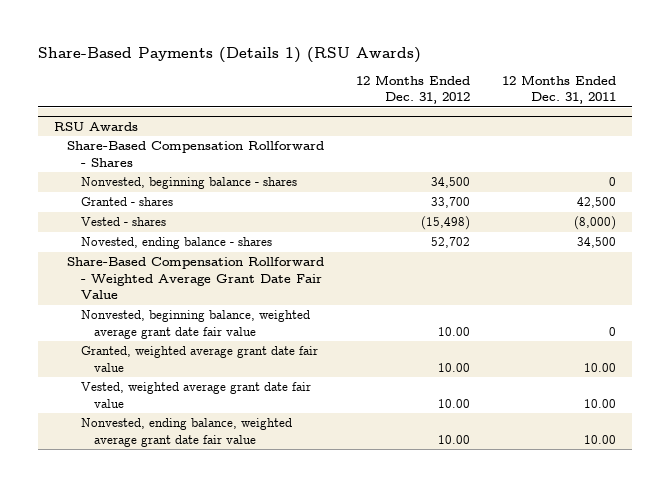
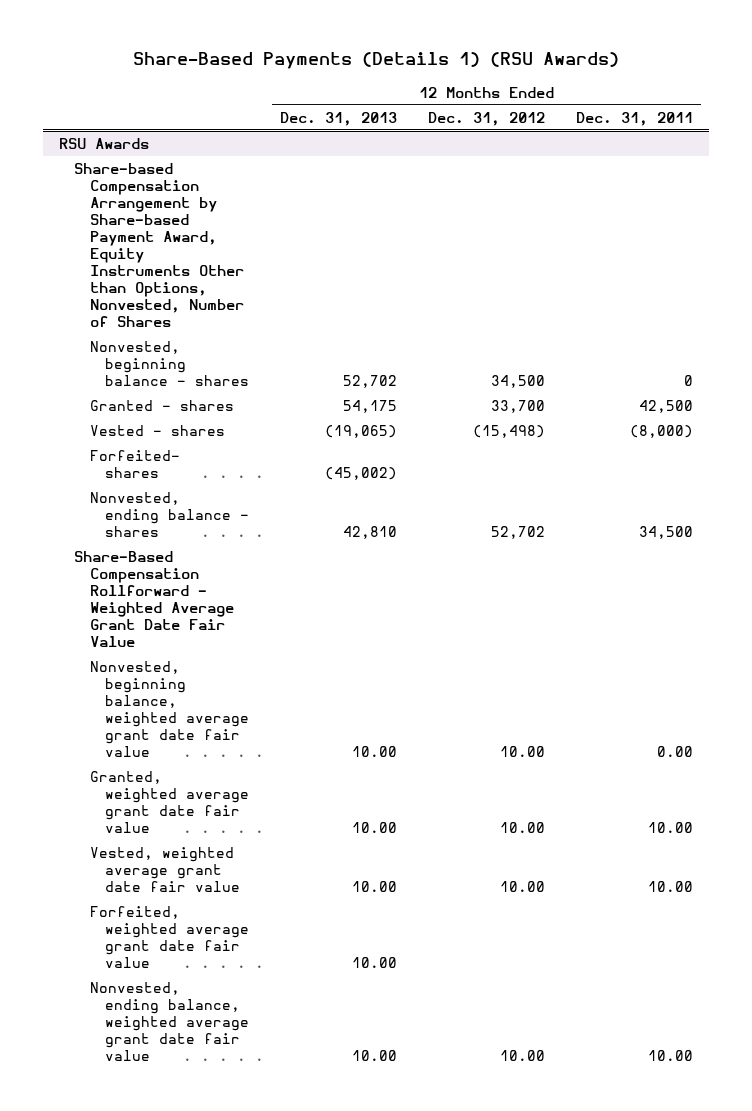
none -> [279,111,397,126] Dec. 31, 2013
[67,141,325,167] Share-Based Compensation Rollforward - Shares -> [74,162,244,327] Share-based Compensation Arrangement by Share-based Payment Award, Equity Instruments Other than Options, Nonvested, Number of Shares
none -> [89,449,180,478] Forfeited- shares
[80,237,272,250] Novested, ending balance - shares -> [89,491,249,537] Nonvested, ending balance - shares
[609,326,617,336] 0 -> [657,745,694,757] 0.00
none -> [89,905,249,968] Forfeited, weighted average grant date fair value

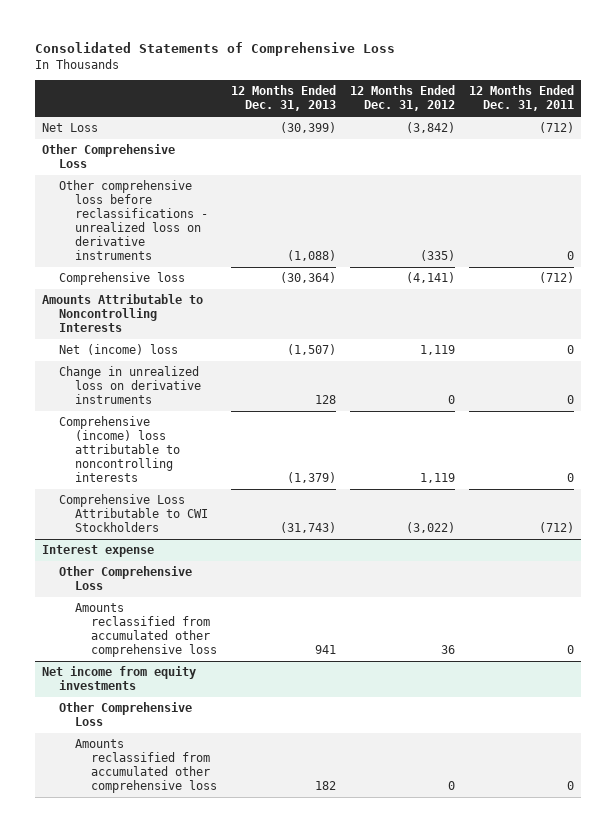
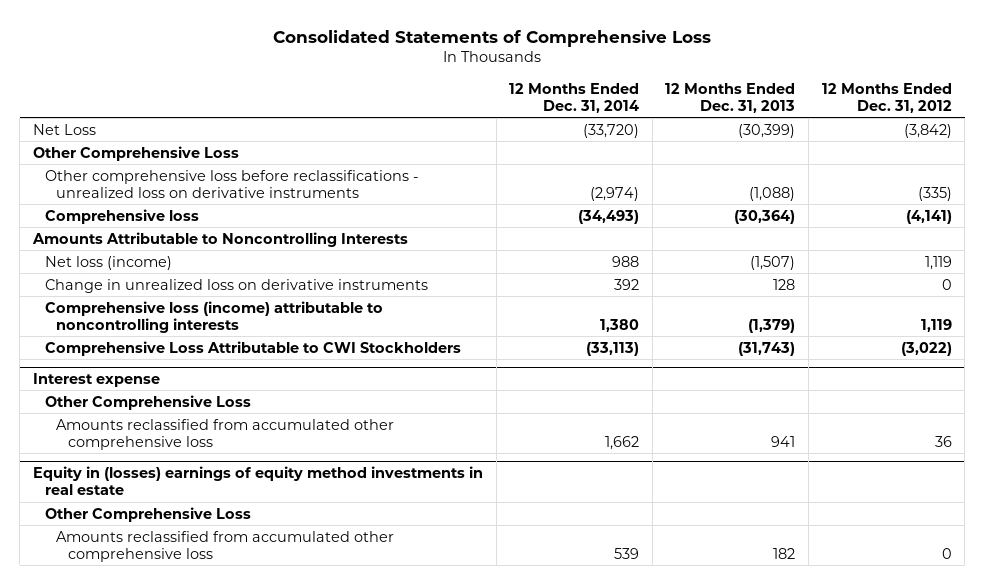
[469,85,575,112] 12 Months Ended Dec. 31, 2011 -> none
none -> [509,82,640,113] 12 Months Ended Dec. 31, 2014
[58,344,178,356] Net (income) loss -> [44,255,172,270] Net loss (income)
[58,416,181,483] Comprehensive (income) loss attributable to noncontrolling interests -> [44,300,383,333] Comprehensive loss (income) attributable to noncontrolling interests
[42,666,197,691] Net income from equity investments -> none
none -> [33,466,484,496] Equity in (losses) earnings of equity method investments in real estate

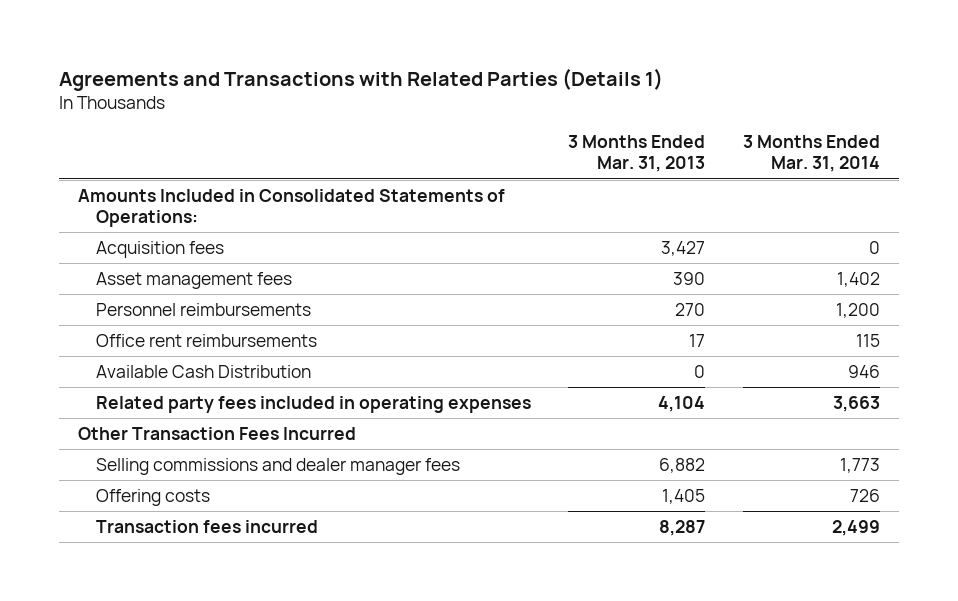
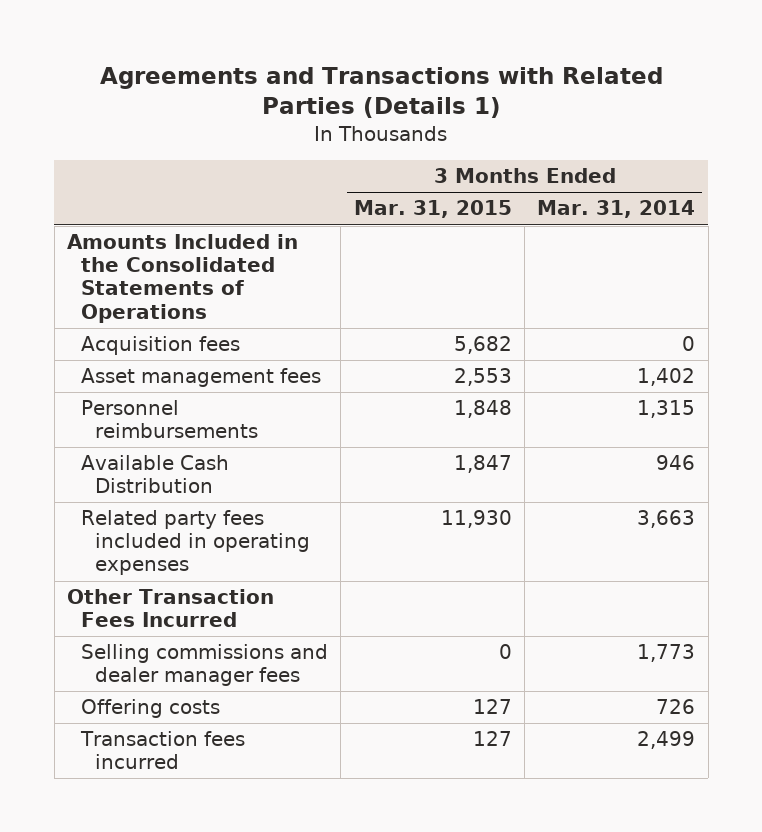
[568,134,706,173] 3 Months Ended Mar. 31, 2013 -> none
none -> [353,200,512,219] Mar. 31, 2015
[77,188,505,228] Amounts Included in Consolidated Statements of Operations: -> [67,234,299,323] Amounts Included in the Consolidated Statements of Operations
[95,333,317,347] Office rent reimbursements -> none
[836,302,881,318] 1,200 -> [637,400,696,419] 1,315

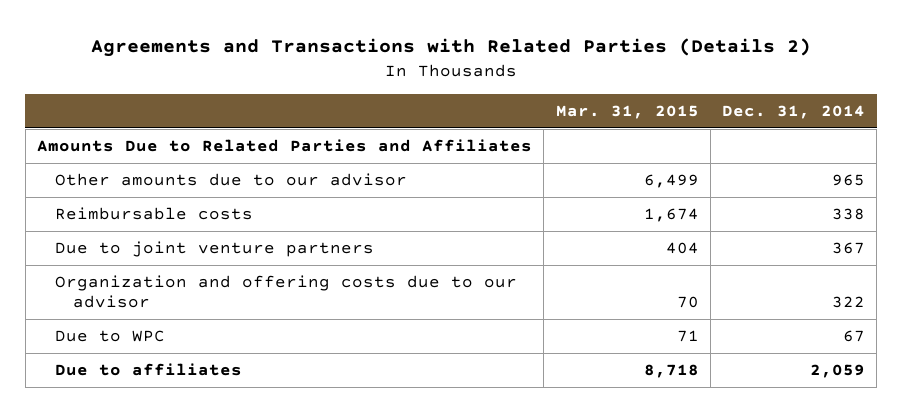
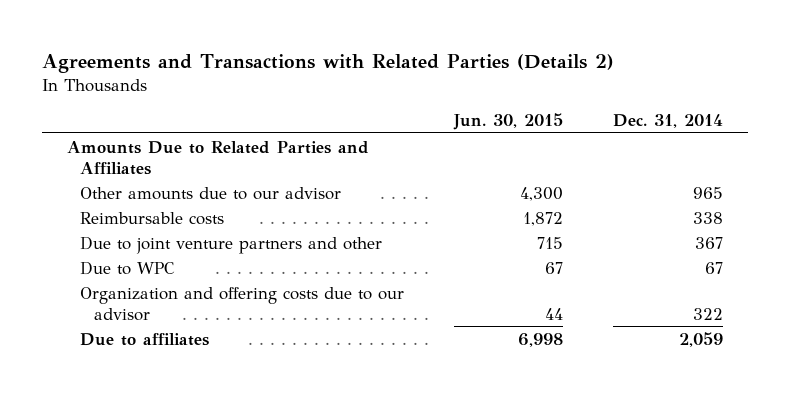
[555,104,699,119] Mar. 31, 2015 -> none
none -> [453,113,564,131] Jun. 30, 2015
[54,241,374,258] Due to joint venture partners -> [80,235,383,254] Due to joint venture partners and other
[54,275,517,309] Organization and offering costs due to our advisor -> [80,286,405,321] Organization and offering costs due to our advisor

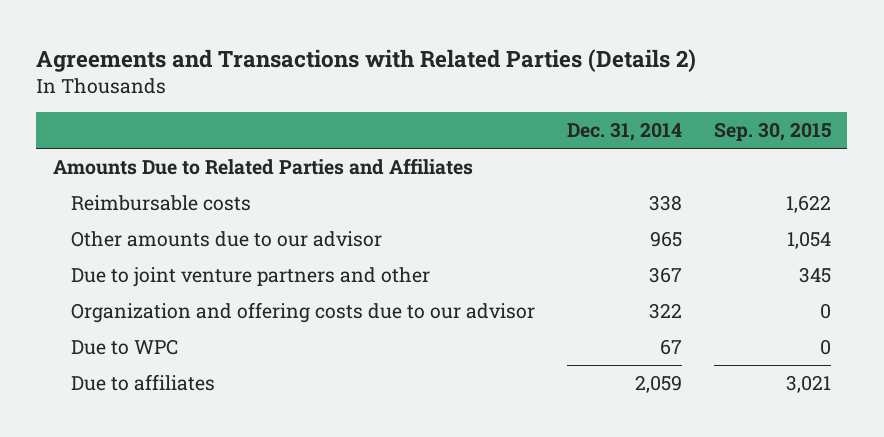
[453,113,564,131] Jun. 30, 2015 -> none
none -> [713,122,831,142] Sep. 30, 2015
[80,186,342,200] Other amounts due to our advisor -> [70,230,382,247] Other amounts due to our advisor
[80,260,176,275] Due to WPC -> [70,338,178,355] Due to WPC

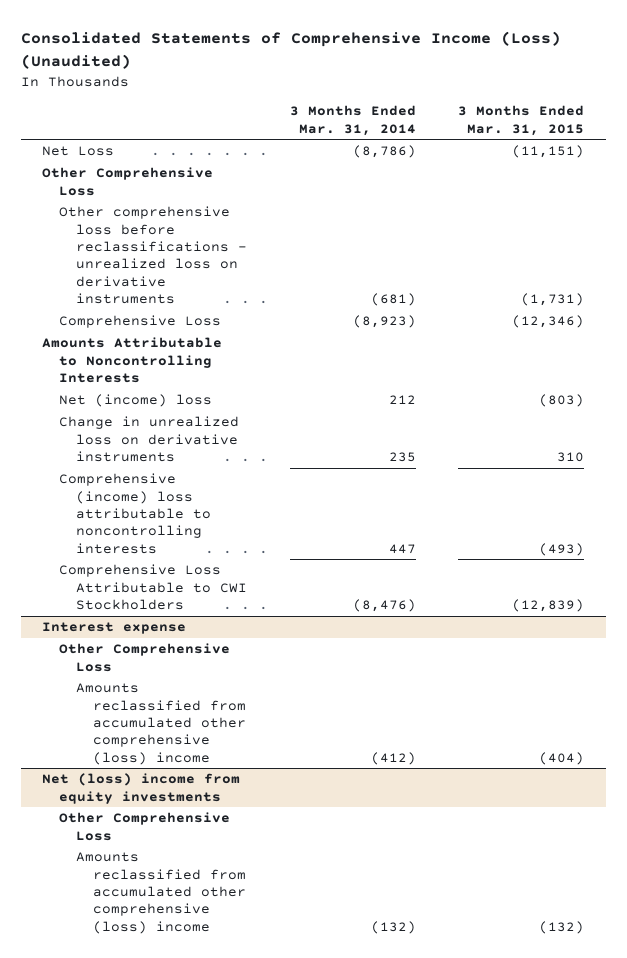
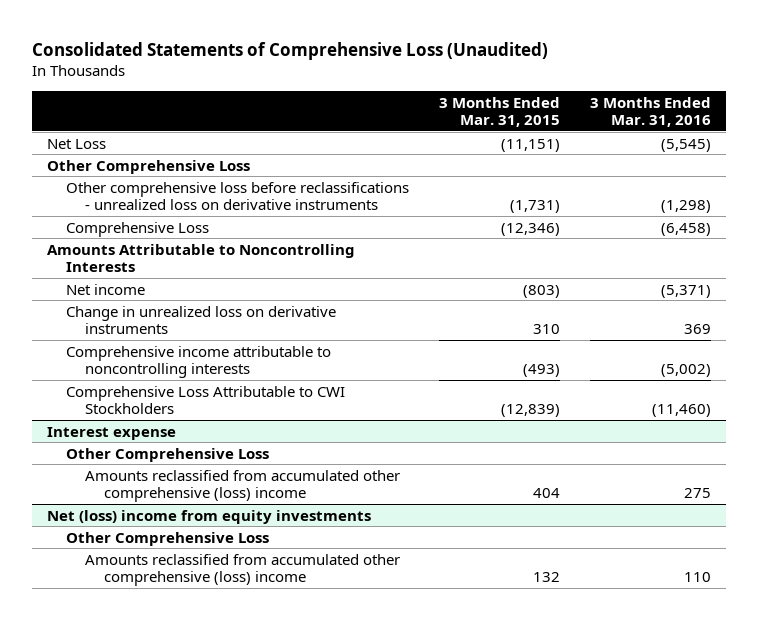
[20,31,561,69] Consolidated Statements of Comprehensive Income (Loss) (Unaudited) -> [32,41,549,60] Consolidated Statements of Comprehensive Loss (Unaudited)
[289,105,416,136] 3 Months Ended Mar. 31, 2014 -> none
none -> [589,96,711,127] 3 Months Ended Mar. 31, 2016
[59,394,213,408] Net (income) loss -> [66,283,146,295] Net income
[59,473,212,554] Comprehensive (income) loss attributable to noncontrolling interests -> [66,345,332,378] Comprehensive income attributable to noncontrolling interests
[539,751,585,765] (404) -> [533,487,561,498] 404
[539,920,585,934] (132) -> [533,571,561,582] 132

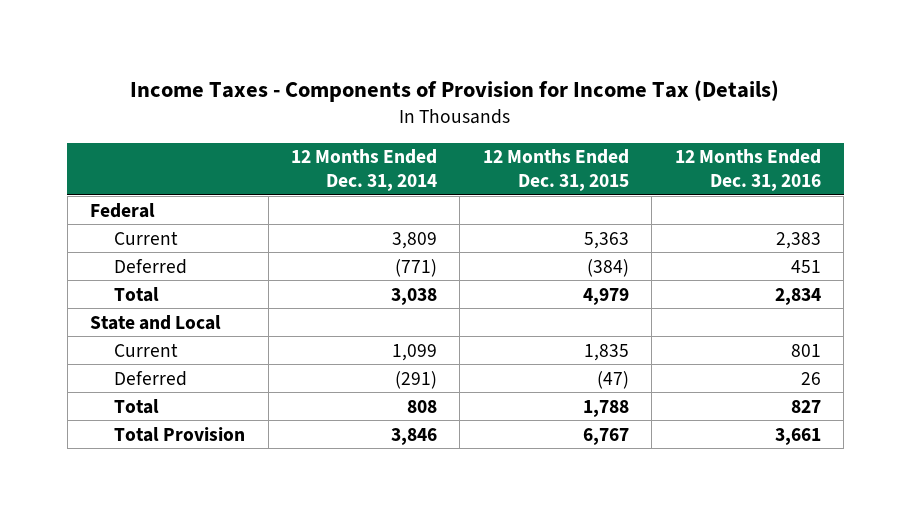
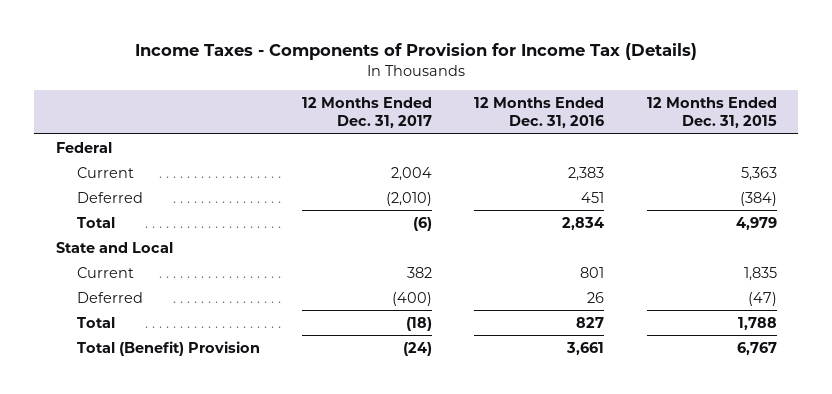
[291,149,438,191] 12 Months Ended Dec. 31, 2014 -> none
none -> [302,96,433,128] 12 Months Ended Dec. 31, 2017
[114,426,246,442] Total Provision -> [76,340,260,356] Total (Benefit) Provision

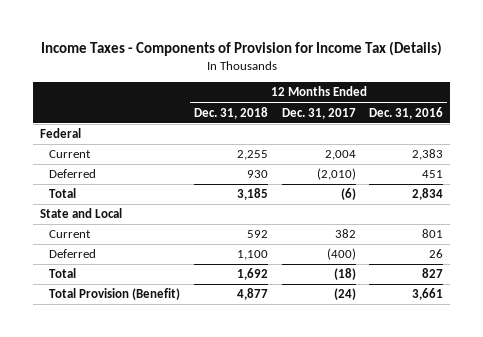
[646,96,777,128] 12 Months Ended Dec. 31, 2015 -> none
none -> [193,106,268,119] Dec. 31, 2018
[76,340,260,356] Total (Benefit) Provision -> [49,288,181,301] Total Provision (Benefit)

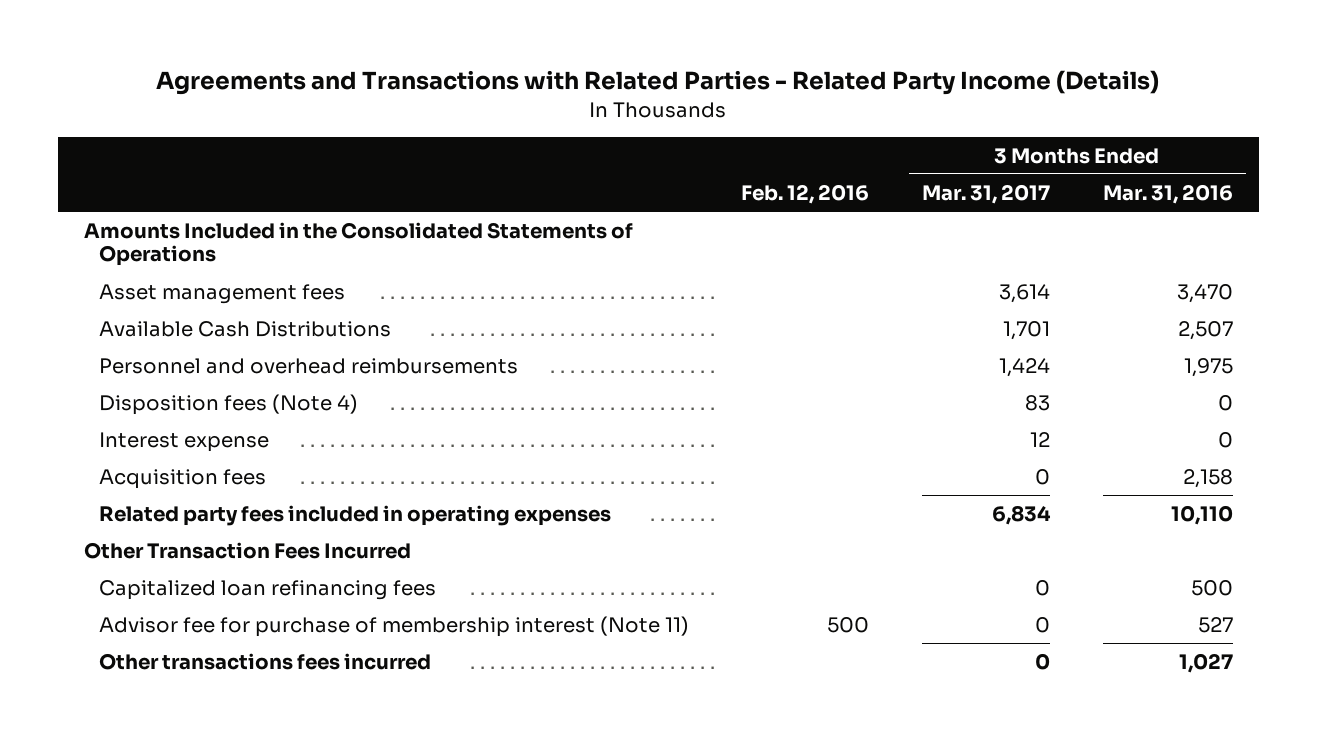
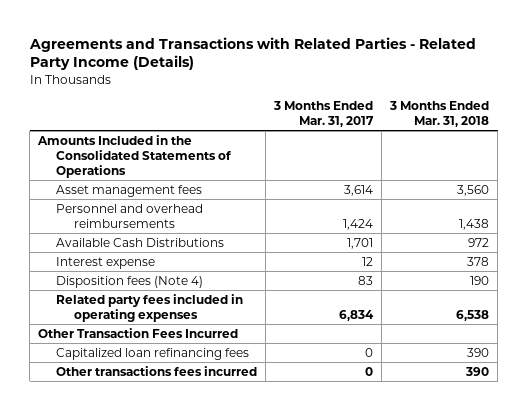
[741,183,870,204] Feb. 12, 2016 -> none
[1102,183,1233,204] Mar. 31, 2016 -> none
none -> [389,100,490,127] 3 Months Ended Mar. 31, 2018
[98,320,391,337] Available Cash Distributions -> [56,237,225,247] Available Cash Distributions
[98,468,266,489] Acquisition fees -> none
[98,393,358,415] Disposition fees (Note 4) -> [56,275,204,288] Disposition fees (Note 4)
[98,615,689,637] Advisor fee for purchase of membership interest (Note 11) -> none

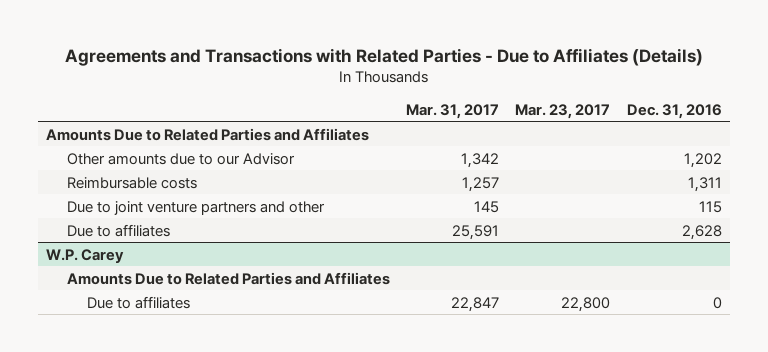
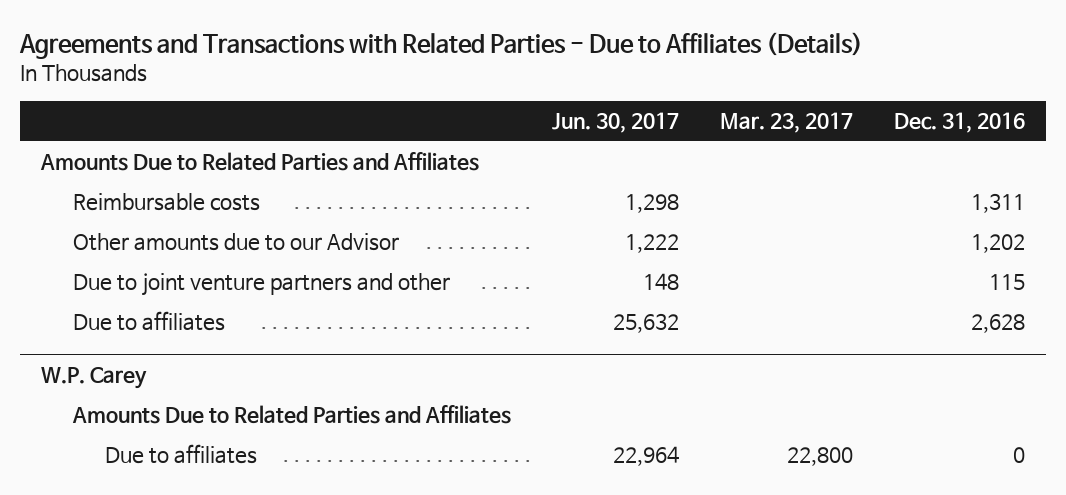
[405,103,499,119] Mar. 31, 2017 -> none
none -> [551,112,679,134] Jun. 30, 2017
[66,152,295,165] Other amounts due to our Advisor -> [72,233,399,252] Other amounts due to our Advisor

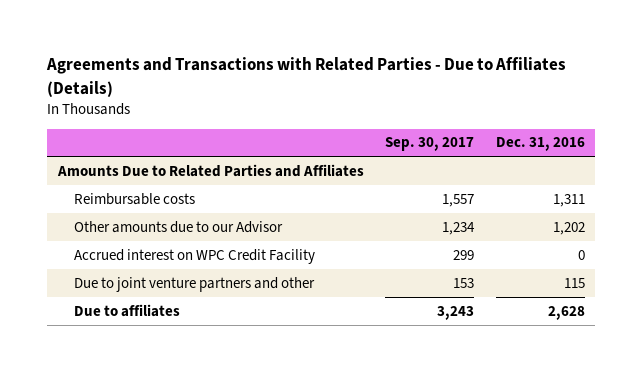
[551,112,679,134] Jun. 30, 2017 -> none
[719,112,853,134] Mar. 23, 2017 -> none
none -> [385,137,475,152] Sep. 30, 2017
none -> [73,248,315,264] Accrued interest on WPC Credit Facility
[40,367,147,390] W.P. Carey -> none
[71,405,511,425] Amounts Due to Related Parties and Affiliates -> none
[104,444,257,465] Due to affiliates -> none

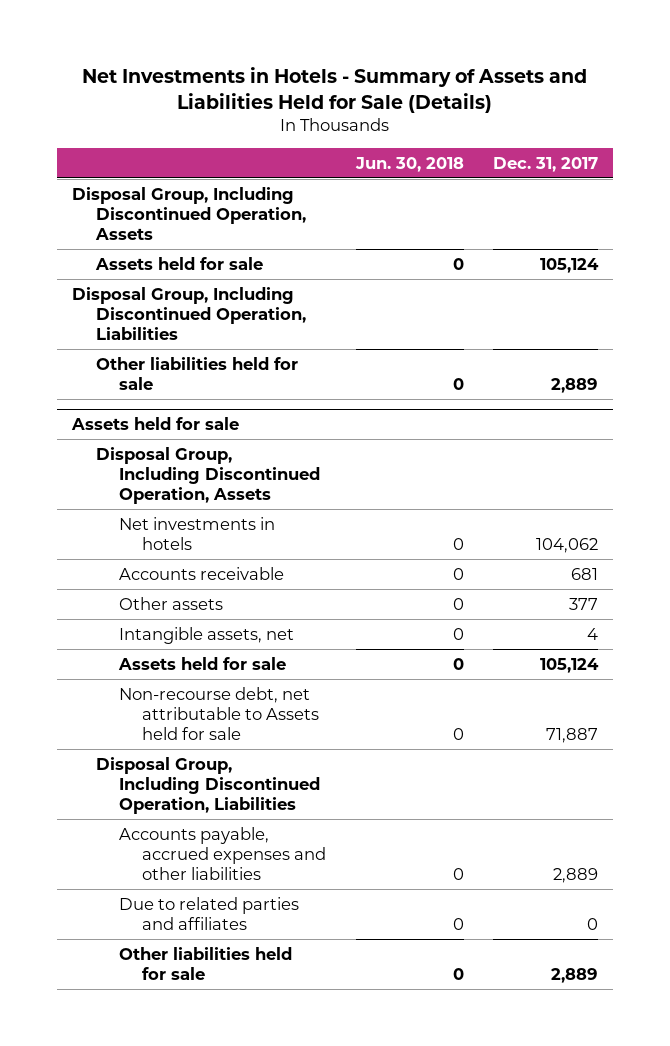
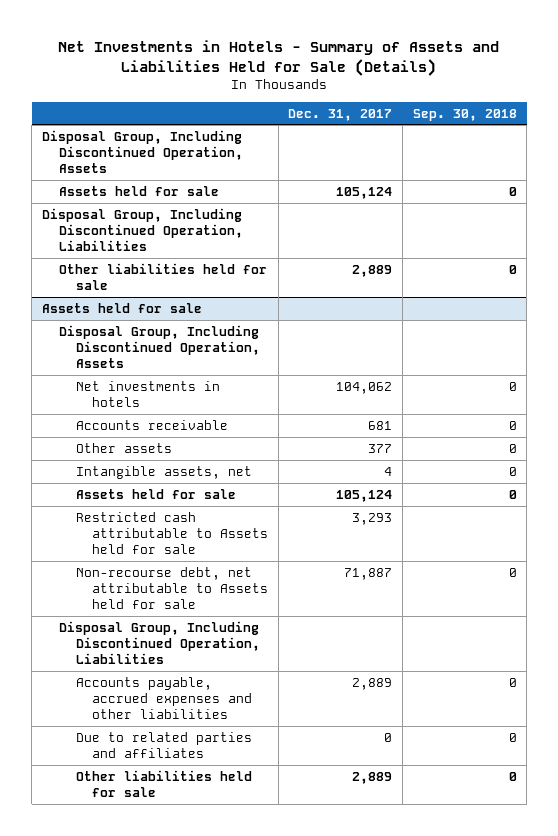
[354,156,464,172] Jun. 30, 2018 -> none
none -> [412,108,517,121] Sep. 30, 2018
none -> [75,511,269,555] Restricted cash attributable to Assets held for sale

